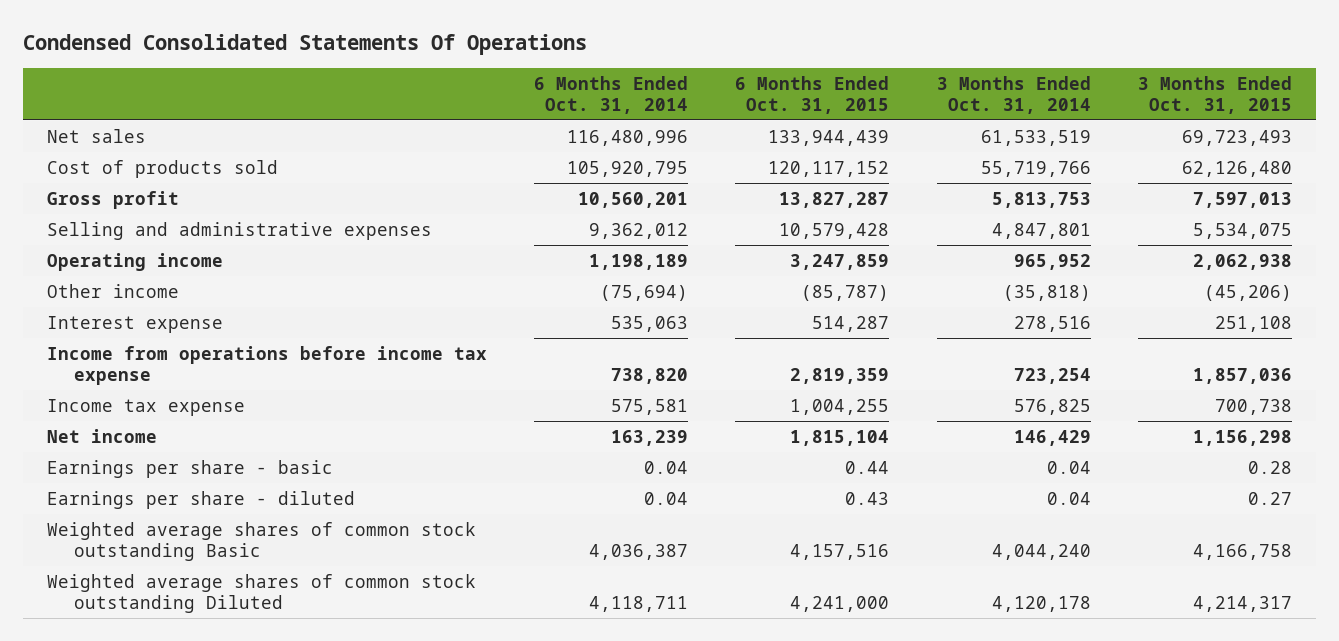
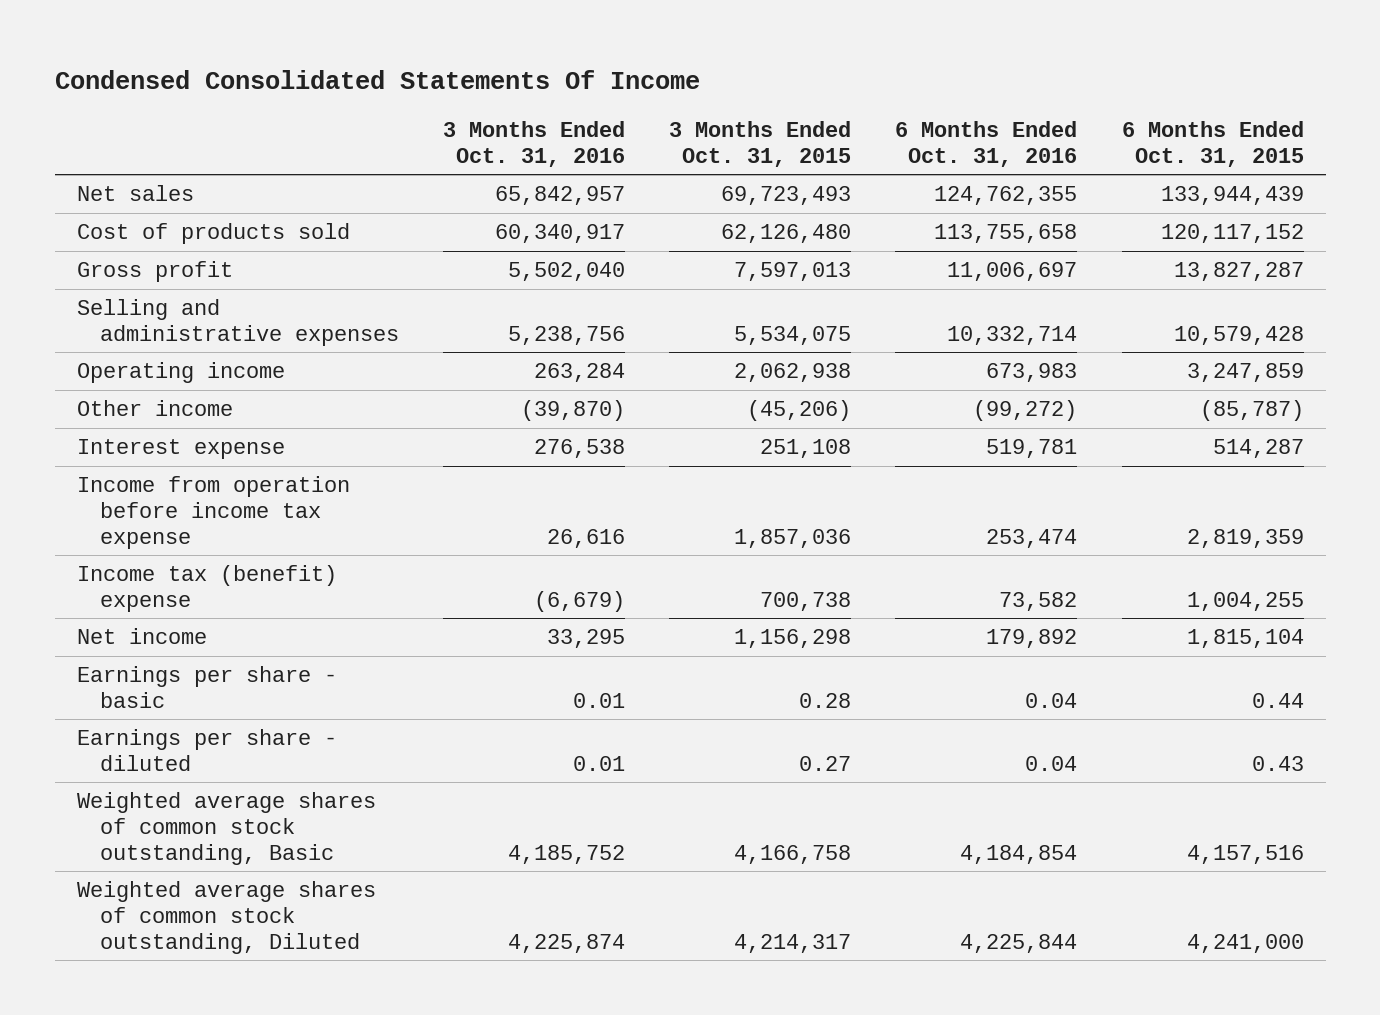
[22,34,587,56] Condensed Consolidated Statements Of Operations -> [54,69,700,89] Condensed Consolidated Statements Of Income
[534,75,689,114] 6 Months Ended Oct. 31, 2014 -> none
[936,75,1091,114] 3 Months Ended Oct. 31, 2014 -> none
none -> [443,121,626,167] 3 Months Ended Oct. 31, 2016
none -> [895,121,1078,167] 6 Months Ended Oct. 31, 2016
[46,345,487,385] Income from operations before income tax expense -> [76,476,350,549] Income from operation before income tax expense
[46,398,245,416] Income tax expense -> [76,565,337,612] Income tax (benefit) expense
[46,521,476,561] Weighted average shares of common stock outstanding Basic -> [76,792,376,865] Weighted average shares of common stock outstanding, Basic
[46,573,476,613] Weighted average shares of common stock outstanding Diluted -> [76,881,376,954] Weighted average shares of common stock outstanding, Diluted

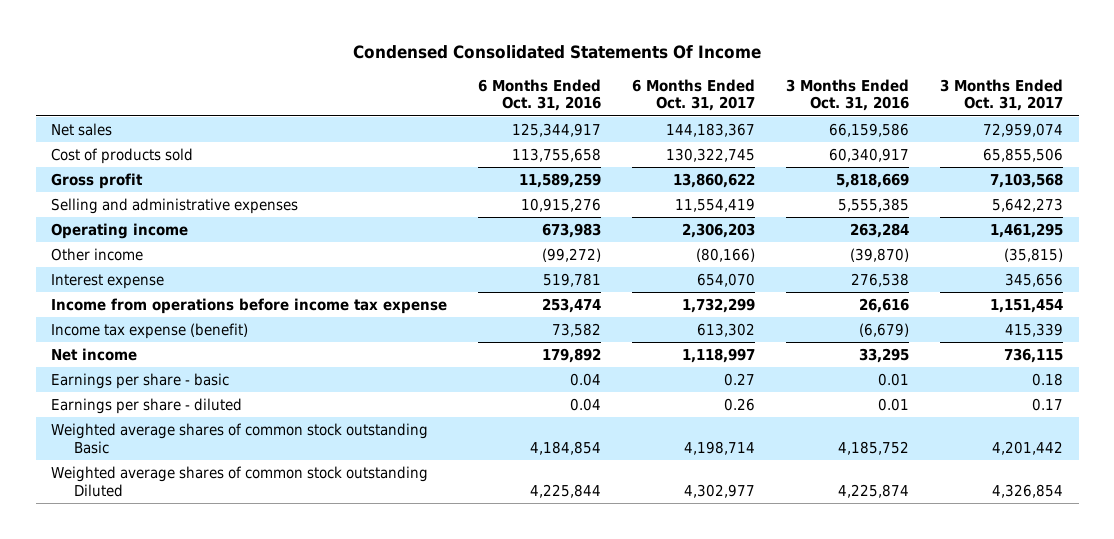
[669,121,852,167] 3 Months Ended Oct. 31, 2015 -> none
[1121,121,1304,167] 6 Months Ended Oct. 31, 2015 -> none
none -> [632,78,756,112] 6 Months Ended Oct. 31, 2017
none -> [940,78,1064,112] 3 Months Ended Oct. 31, 2017
[495,186,626,206] 65,842,957 -> [829,122,910,137] 66,159,586
[934,186,1078,206] 124,762,355 -> [512,122,602,137] 125,344,917
[508,262,626,282] 5,502,040 -> [836,172,910,188] 5,818,669
[947,262,1078,282] 11,006,697 -> [519,172,602,188] 11,589,259
[508,325,626,345] 5,238,756 -> [838,197,910,212] 5,555,385
[947,325,1078,345] 10,332,714 -> [521,197,602,212] 10,915,276
[76,476,350,549] Income from operation before income tax expense -> [51,297,448,314] Income from operations before income tax expense
[76,565,337,612] Income tax (benefit) expense -> [51,322,249,339] Income tax expense (benefit)
[76,792,376,865] Weighted average shares of common stock outstanding, Basic -> [51,422,429,454] Weighted average shares of common stock outstanding Basic
[76,881,376,954] Weighted average shares of common stock outstanding, Diluted -> [51,465,429,497] Weighted average shares of common stock outstanding Diluted

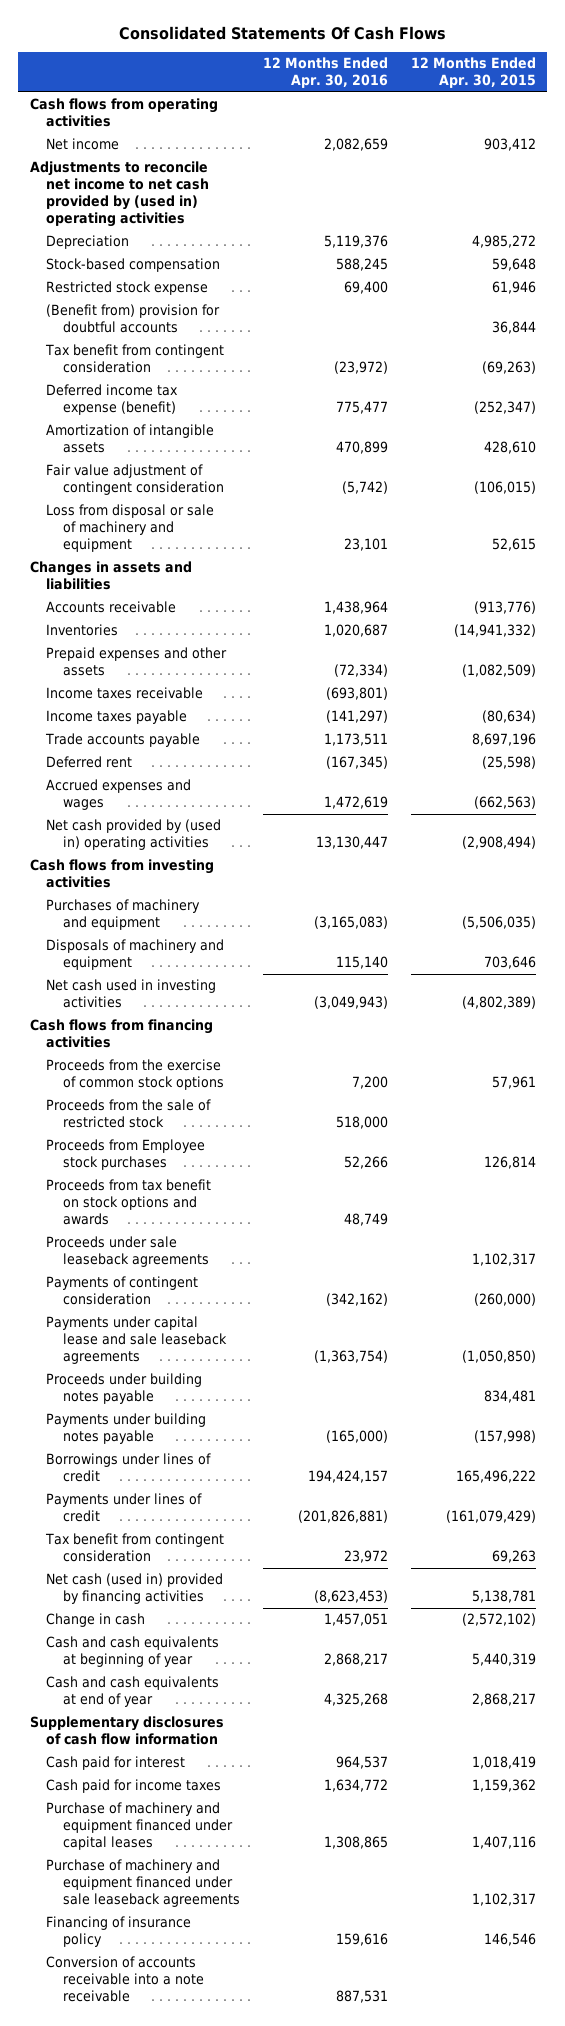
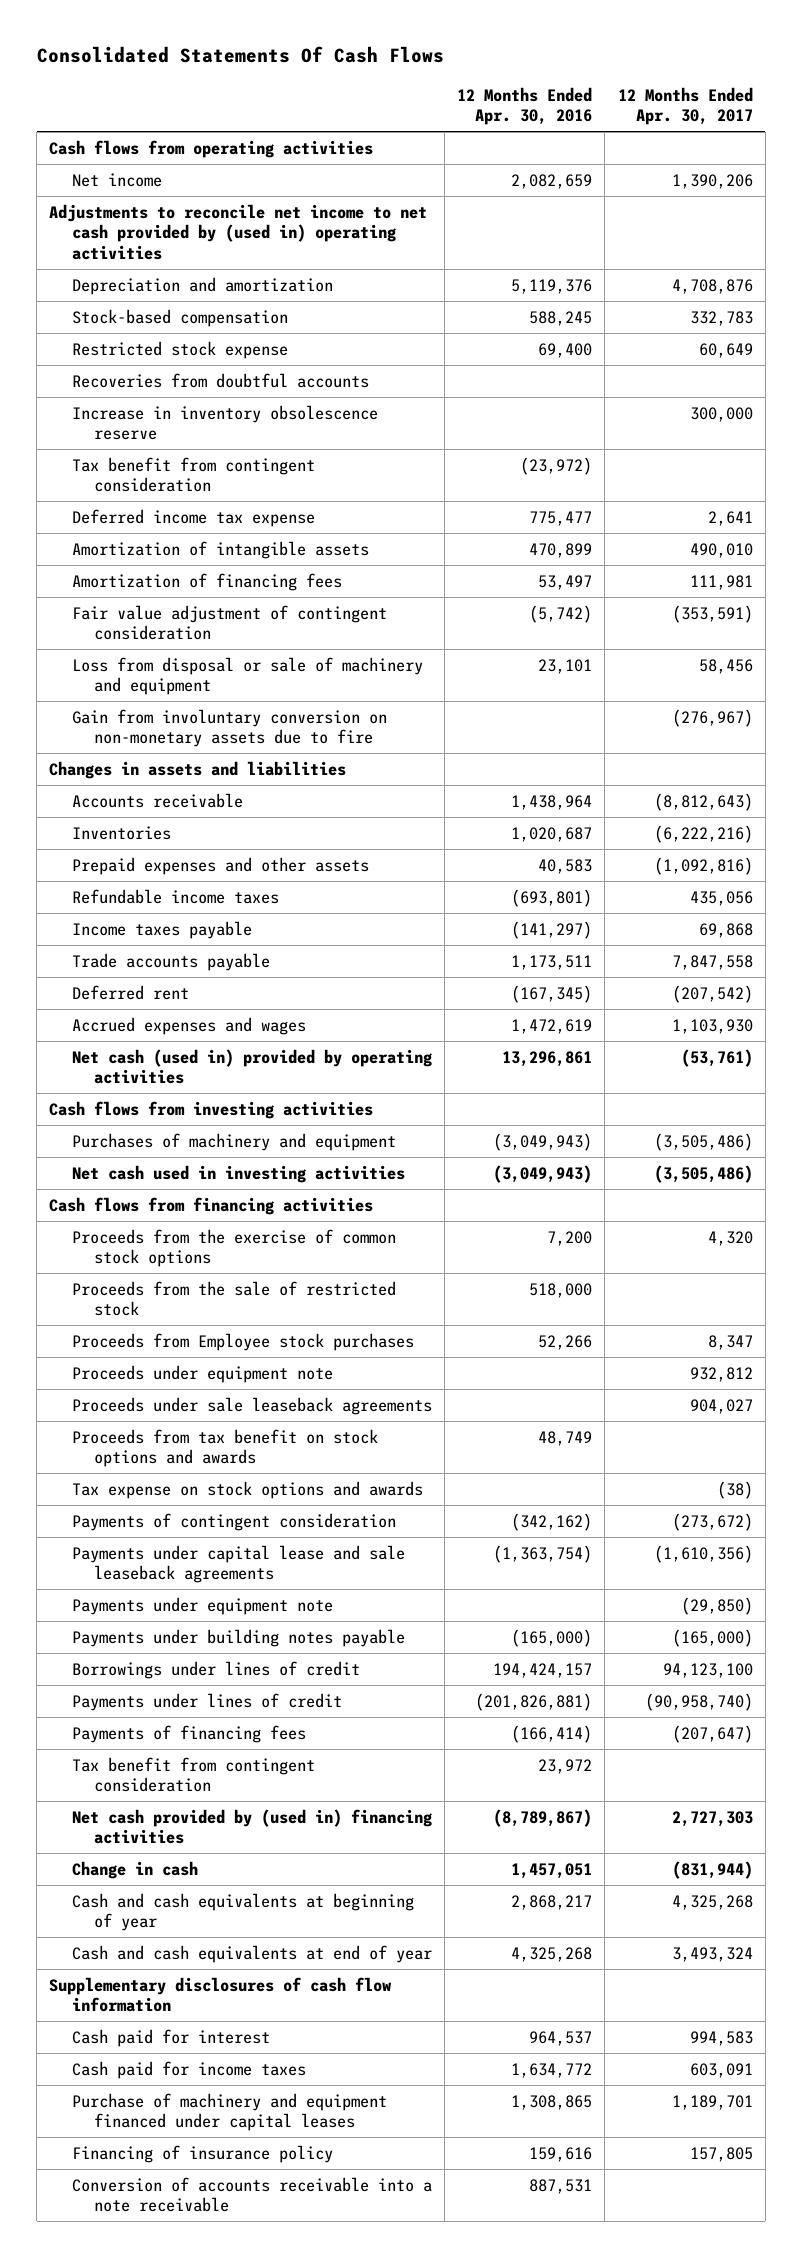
[410,57,536,89] 12 Months Ended Apr. 30, 2015 -> none
none -> [617,86,753,126] 12 Months Ended Apr. 30, 2017
[46,235,130,250] Depreciation -> [71,276,333,295] Depreciation and amortization
[46,304,221,334] (Benefit from) provision for doubtful accounts -> [71,372,369,388] Recoveries from doubtful accounts
none -> [71,404,378,441] Increase in inventory obsolescence reserve
[46,384,179,416] Deferred income tax expense (benefit) -> [71,508,315,527] Deferred income tax expense
none -> [71,572,342,591] Amortization of financing fees
none -> [71,708,387,748] Gain from involuntary conversion on non-monetary assets due to fire
[333,664,388,678] (72,334) -> [538,858,593,874] 40,583
[46,687,204,700] Income taxes receivable -> [71,888,279,904] Refundable income taxes
[46,819,222,851] Net cash provided by (used in) operating activities -> [71,1048,432,1085] Net cash (used in) provided by operating activities
[315,836,388,850] 13,130,447 -> [502,1050,593,1067] 13,296,861
[46,939,225,971] Disposals of machinery and equipment -> none
[313,916,388,930] (3,165,083) -> [493,1132,593,1151] (3,049,943)
none -> [71,1364,333,1383] Proceeds under equipment note
[46,1179,212,1226] Proceeds from tax benefit on stock options and awards -> [71,1428,378,1468] Proceeds from tax benefit on stock options and awards
none -> [71,1480,423,1499] Tax expense on stock options and awards
[46,1373,203,1405] Proceeds under building notes payable -> none
none -> [71,1596,333,1615] Payments under equipment note
none -> [71,1724,306,1743] Payments of financing fees
[46,1573,224,1605] Net cash (used in) provided by financing activities -> [71,1808,432,1845] Net cash provided by (used in) financing activities
[313,1590,388,1604] (8,623,453) -> [493,1808,593,1827] (8,789,867)
[46,1859,240,1908] Purchase of machinery and equipment financed under sale leaseback agreements -> none

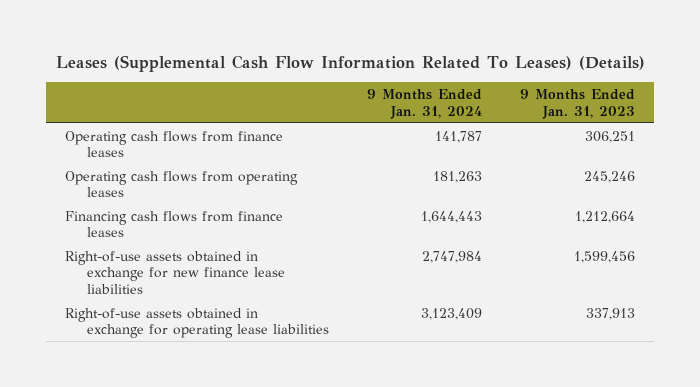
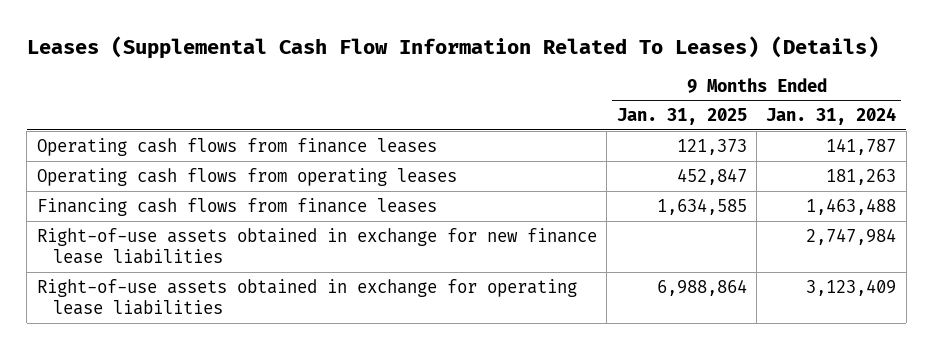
[519,89,635,119] 9 Months Ended Jan. 31, 2023 -> none
none -> [616,108,747,126] Jan. 31, 2025
[421,210,483,223] 1,644,443 -> [806,197,897,215] 1,463,488

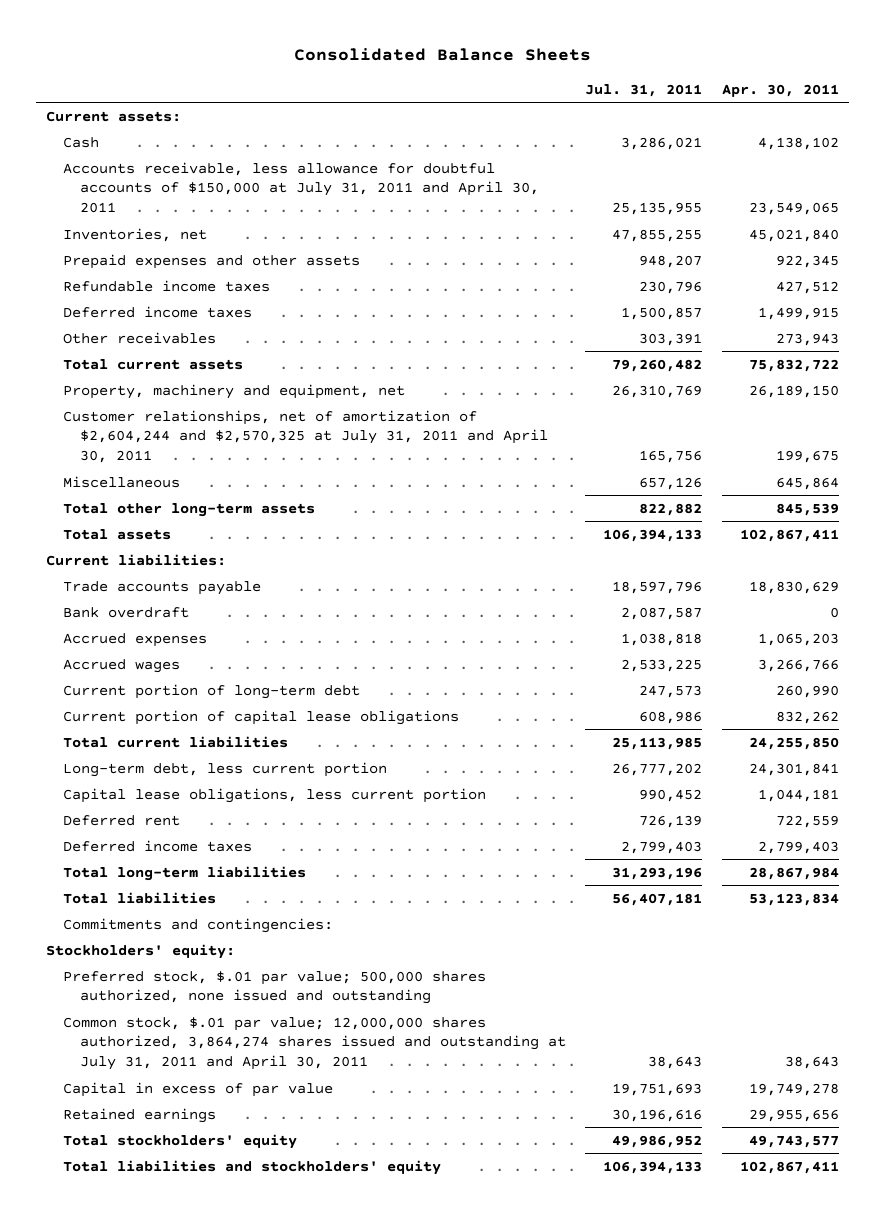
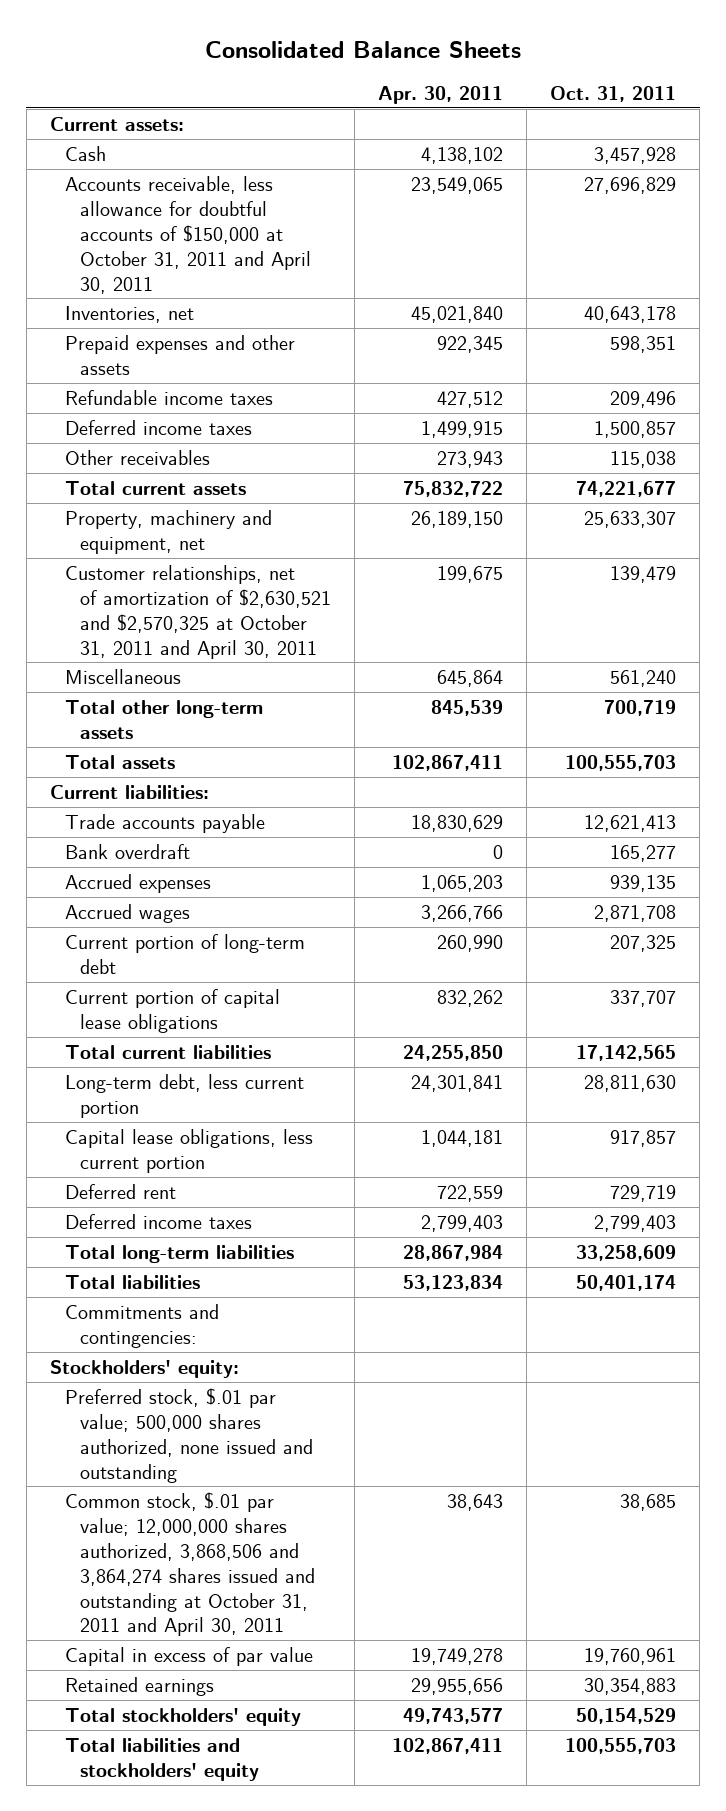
[585,83,703,97] Jul. 31, 2011 -> none
none -> [550,85,677,102] Oct. 31, 2011
[62,161,539,214] Accounts receivable, less allowance for doubtful accounts of $150,000 at July 31, 2011 and April 30, 2011 -> [64,175,312,294] Accounts receivable, less allowance for doubtful accounts of $150,000 at October 31, 2011 and April 30, 2011
[62,409,548,464] Customer relationships, net of amortization of $2,604,244 and $2,570,325 at July 31, 2011 and April 30, 2011 -> [64,564,332,659] Customer relationships, net of amortization of $2,630,521 and $2,570,325 at October 31, 2011 and April 30, 2011
[62,1016,566,1071] Common stock, $.01 par value; 12,000,000 shares authorized, 3,864,274 shares issued and outstanding at July 31, 2011 and April 30, 2011 -> [64,1491,316,1637] Common stock, $.01 par value; 12,000,000 shares authorized, 3,868,506 and 3,864,274 shares issued and outstanding at October 31, 2011 and April 30, 2011

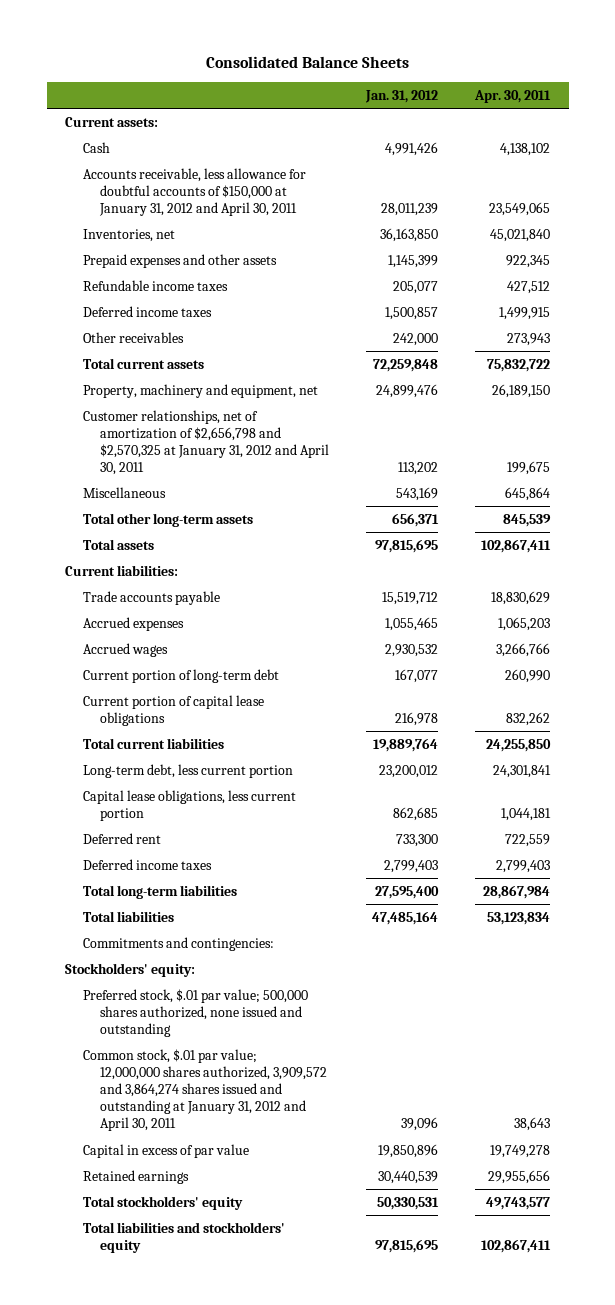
[550,85,677,102] Oct. 31, 2011 -> none
none -> [365,89,439,103] Jan. 31, 2012
[64,175,312,294] Accounts receivable, less allowance for doubtful accounts of $150,000 at October 31, 2011 and April 30, 2011 -> [82,167,306,216] Accounts receivable, less allowance for doubtful accounts of $150,000 at January 31, 2012 and April 30, 2011
[64,564,332,659] Customer relationships, net of amortization of $2,630,521 and $2,570,325 at October 31, 2011 and April 30, 2011 -> [82,409,330,476] Customer relationships, net of amortization of $2,656,798 and $2,570,325 at January 31, 2012 and April 30, 2011
[64,843,190,859] Bank overdraft -> none
[64,1491,316,1637] Common stock, $.01 par value; 12,000,000 shares authorized, 3,868,506 and 3,864,274 shares issued and outstanding at October 31, 2011 and April 30, 2011 -> [82,1048,328,1132] Common stock, $.01 par value; 12,000,000 shares authorized, 3,909,572 and 3,864,274 shares issued and outstanding at January 31, 2012 and April 30, 2011

